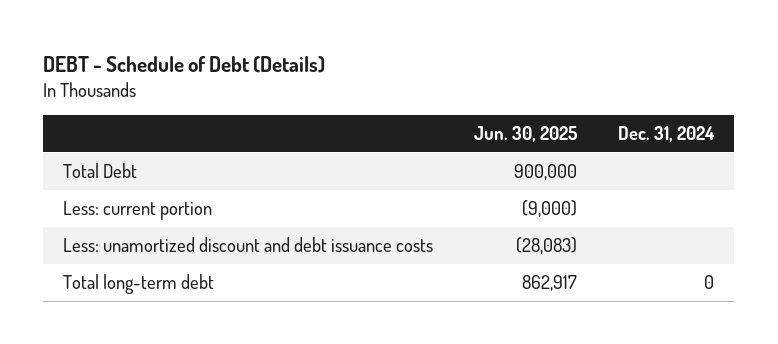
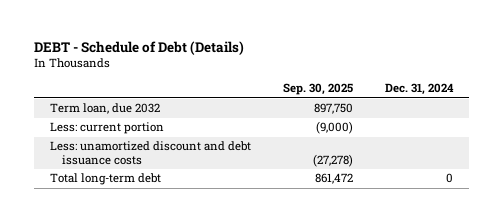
[474,126,578,143] Jun. 30, 2025 -> none
none -> [282,83,353,96] Sep. 30, 2025
[63,163,138,179] Total Debt -> [49,103,160,115] Term loan, due 2032

